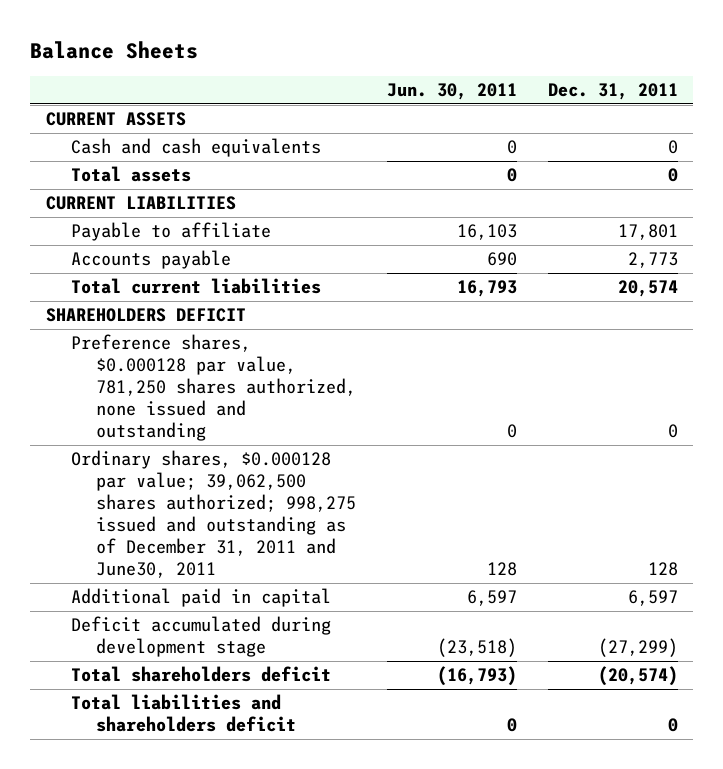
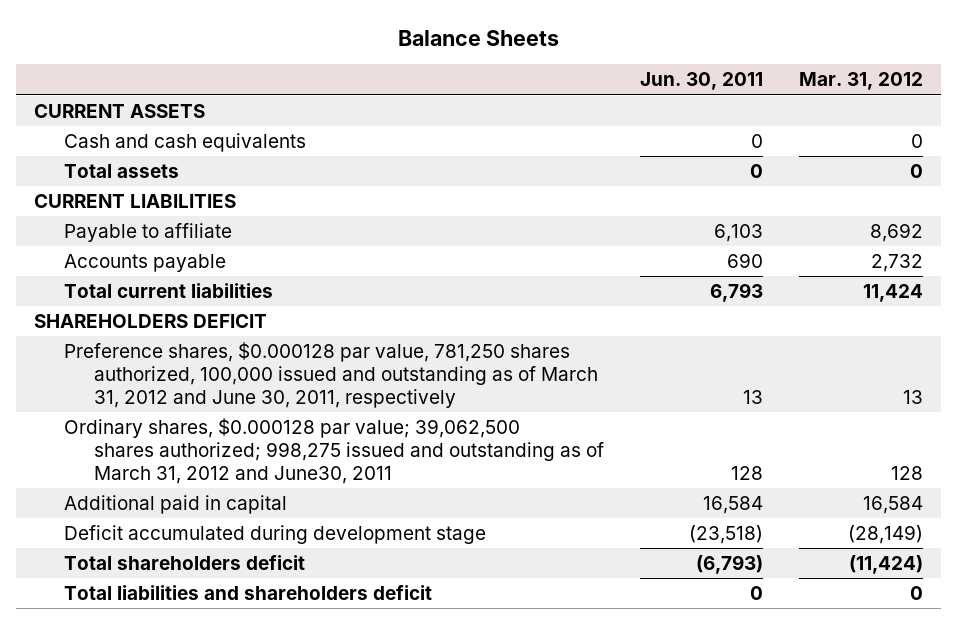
[547,83,678,101] Dec. 31, 2011 -> none
none -> [799,72,924,91] Mar. 31, 2012
[456,224,517,241] 16,103 -> [714,223,764,242] 6,103
[456,280,517,298] 16,793 -> [710,282,764,302] 6,793
[70,334,357,442] Preference shares, $0.000128 par value, 781,250 shares authorized, none issued and outstanding -> [64,341,599,408] Preference shares, $0.000128 par value, 781,250 shares authorized, 100,000 issued and outstanding as of March 31, 2012 and June 30, 2011, respectively
[506,424,517,439] 0 -> [743,389,764,404] 13
[70,450,357,579] Ordinary shares, $0.000128 par value; 39,062,500 shares authorized; 998,275 issued and outstanding as of December 31, 2011 and June30, 2011 -> [64,417,605,484] Ordinary shares, $0.000128 par value; 39,062,500 shares authorized; 998,275 issued and outstanding as of March 31, 2012 and June30, 2011
[466,590,517,607] 6,597 -> [703,495,764,514] 16,584
[436,666,517,687] (16,793) -> [696,554,764,574] (6,793)

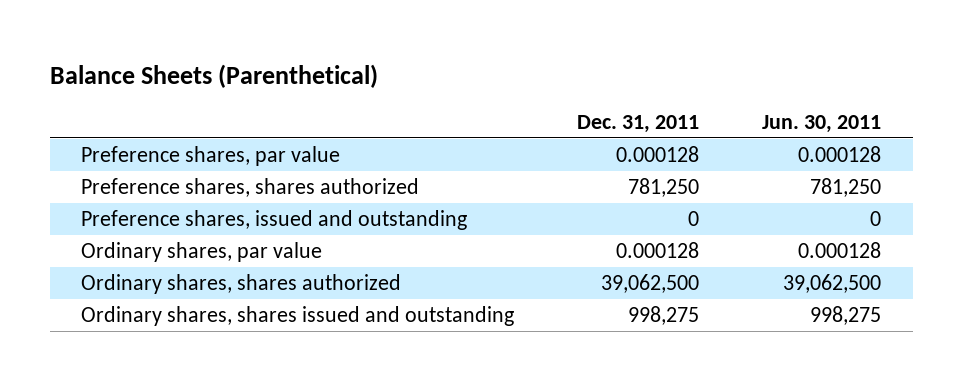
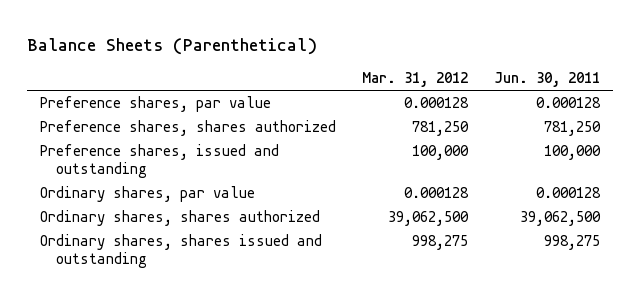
[577,115,700,134] Dec. 31, 2011 -> none
none -> [362,72,469,88] Mar. 31, 2012
[870,210,882,226] 0 -> [544,145,602,161] 100,000

